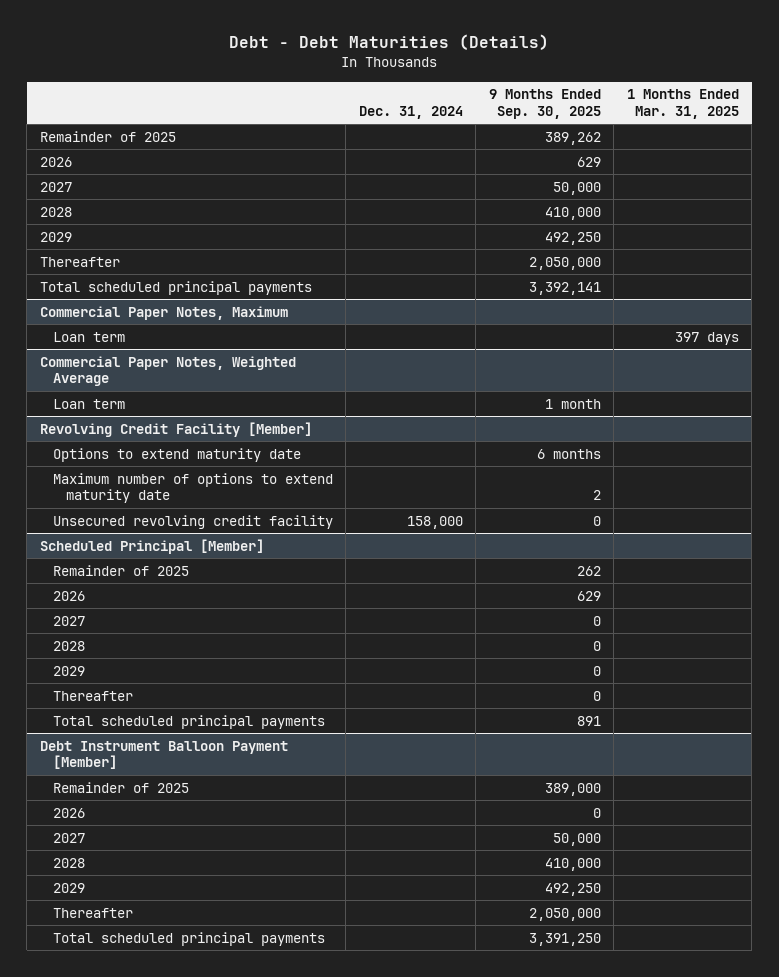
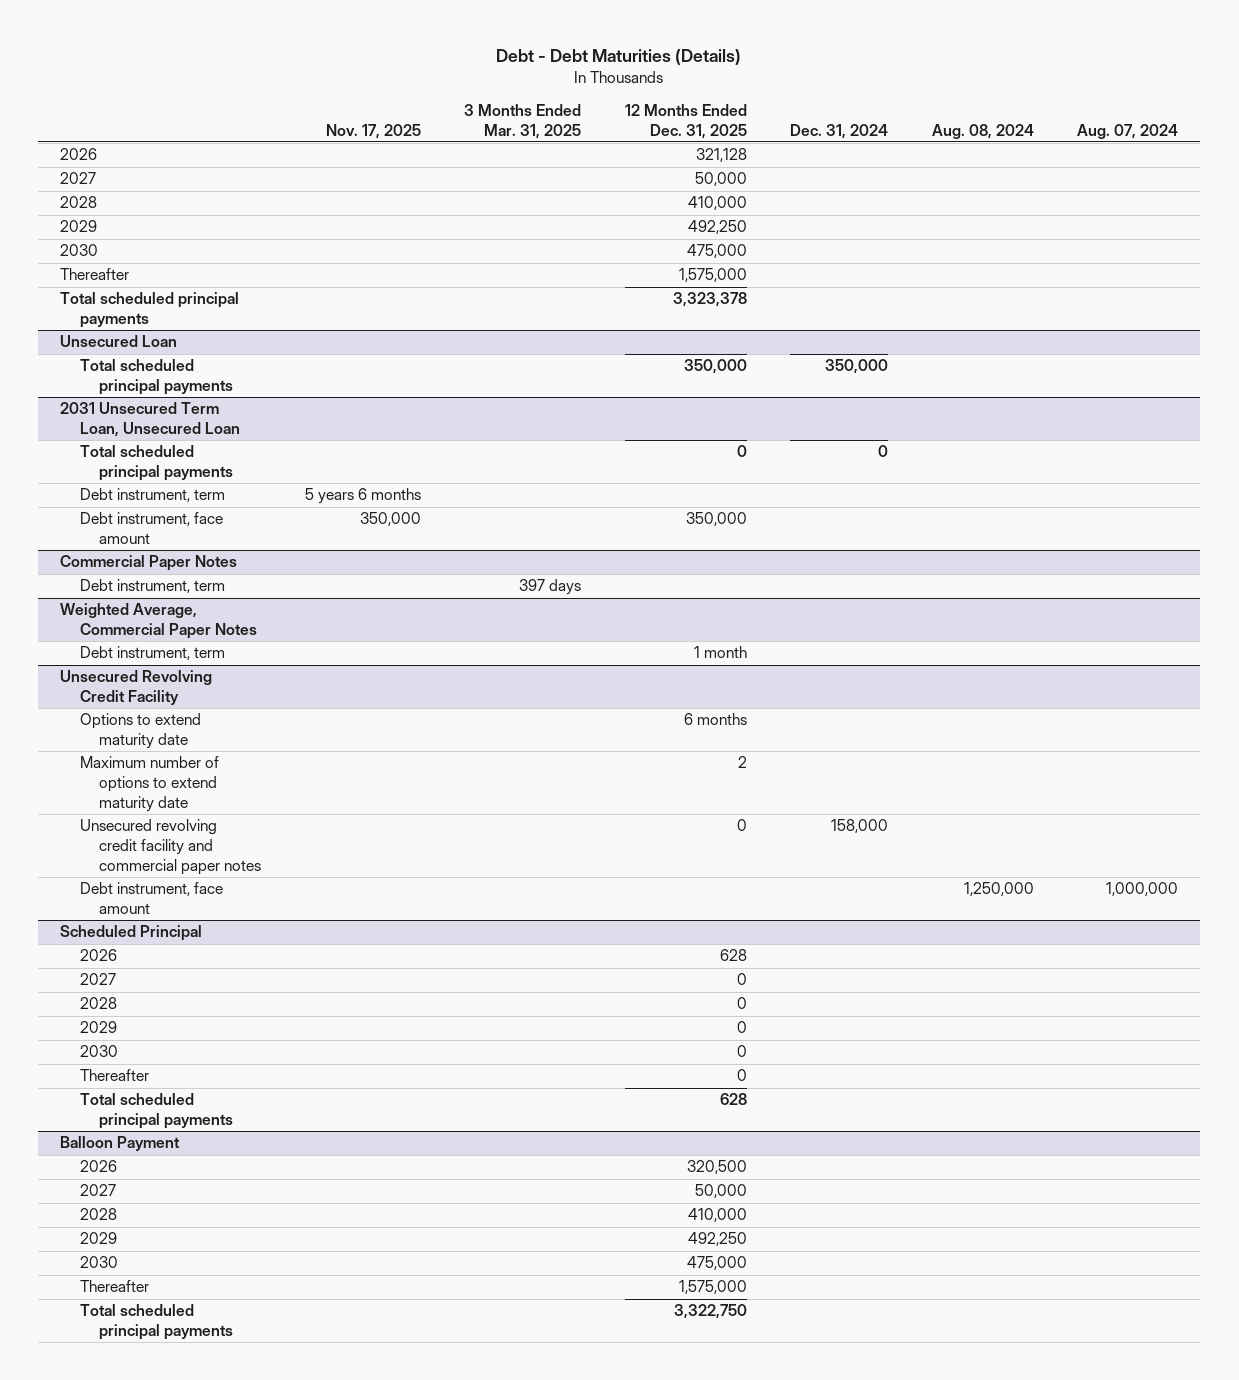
[488,89,601,119] 9 Months Ended Sep. 30, 2025 -> none
[626,89,739,119] 1 Months Ended Mar. 31, 2025 -> none
none -> [325,123,421,139] Nov. 17, 2025
none -> [464,103,582,139] 3 Months Ended Mar. 31, 2025
none -> [624,103,747,139] 12 Months Ended Dec. 31, 2025
none -> [931,123,1034,139] Aug. 08, 2024
none -> [1077,123,1179,139] Aug. 07, 2024
[39,130,176,142] Remainder of 2025 -> none
none -> [60,244,99,257] 2030
none -> [60,335,178,348] Unsecured Loan
none -> [79,359,234,396] Total scheduled principal payments
none -> [60,402,240,438] 2031 Unsecured Term Loan, Unsecured Loan
none -> [79,445,234,482] Total scheduled principal payments
none -> [79,488,225,503] Debt instrument, term
none -> [79,512,223,545] Debt instrument, face amount
[39,305,288,320] Commercial Paper Notes, Maximum -> [60,555,238,572] Commercial Paper Notes
[52,331,125,342] Loan term -> [79,579,225,594] Debt instrument, term
[39,355,296,387] Commercial Paper Notes, Weighted Average -> [60,603,257,640] Weighted Average, Commercial Paper Notes
[52,398,125,409] Loan term -> [79,646,225,661] Debt instrument, term
[39,421,312,437] Revolving Credit Facility [Member] -> [60,670,213,706] Unsecured Revolving Credit Facility
[52,564,189,576] Remainder of 2025 -> none
[52,514,333,529] Unsecured revolving credit facility -> [79,819,262,876] Unsecured revolving credit facility and commercial paper notes
none -> [79,882,223,915] Debt instrument, face amount
[39,538,264,554] Scheduled Principal [Member] -> [60,925,203,942] Scheduled Principal
none -> [79,1045,118,1058] 2030
[52,781,189,793] Remainder of 2025 -> none
[39,740,288,770] Debt Instrument Balloon Payment [Member] -> [60,1136,181,1152] Balloon Payment
none -> [79,1256,118,1269] 2030

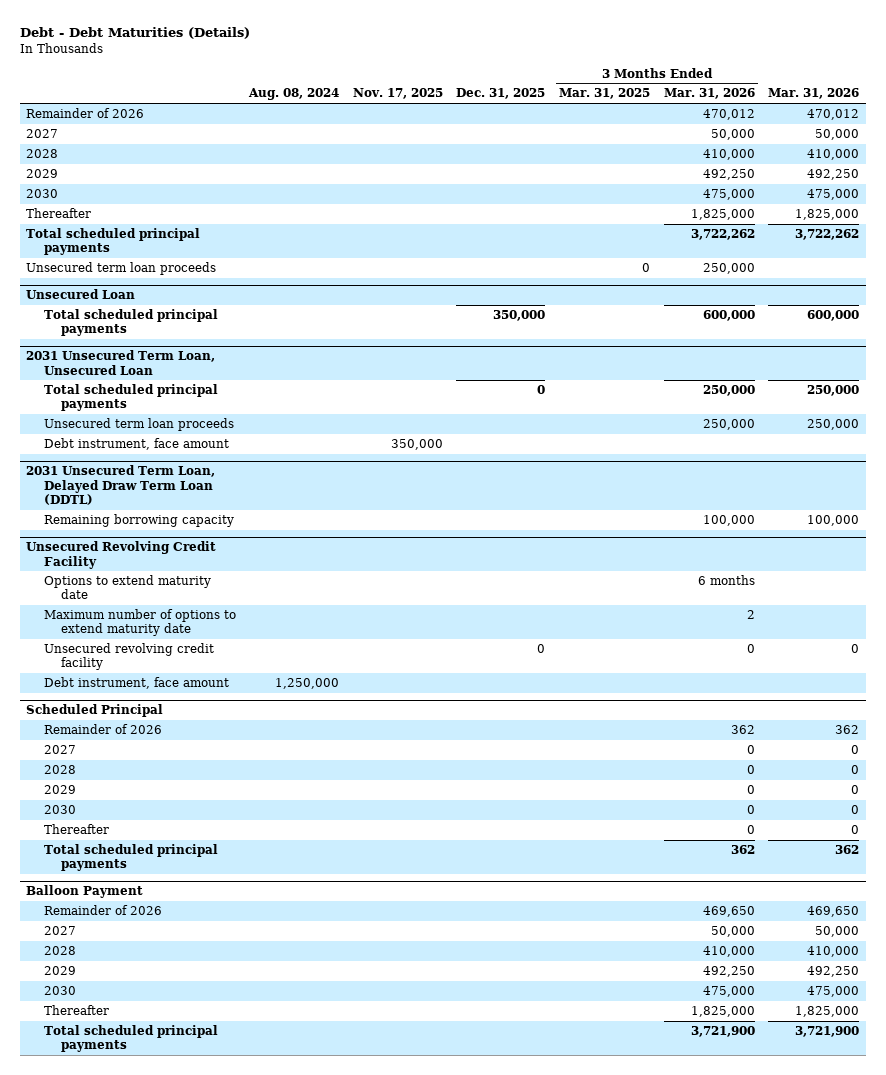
[624,103,747,139] 12 Months Ended Dec. 31, 2025 -> none
[790,123,889,139] Dec. 31, 2024 -> none
[1077,123,1179,139] Aug. 07, 2024 -> none
none -> [456,88,546,100] Dec. 31, 2025
none -> [663,88,755,100] Mar. 31, 2026
none -> [768,88,860,100] Mar. 31, 2026
[60,148,98,161] 2026 -> none
none -> [26,107,145,118] Remainder of 2026
none -> [26,261,217,275] Unsecured term loan proceeds
[79,488,225,503] Debt instrument, term -> none
none -> [43,417,234,431] Unsecured term loan proceeds
[60,555,238,572] Commercial Paper Notes -> none
[79,579,225,594] Debt instrument, term -> none
[60,603,257,640] Weighted Average, Commercial Paper Notes -> none
[79,646,225,661] Debt instrument, term -> none
none -> [26,465,216,506] 2031 Unsecured Term Loan, Delayed Draw Term Loan (DDTL)
none -> [43,513,234,527] Remaining borrowing capacity
[79,819,262,876] Unsecured revolving credit facility and commercial paper notes -> [43,642,214,671] Unsecured revolving credit facility
[79,949,117,962] 2026 -> none
none -> [43,723,162,734] Remainder of 2026
[79,1160,117,1173] 2026 -> none
none -> [43,904,162,915] Remainder of 2026

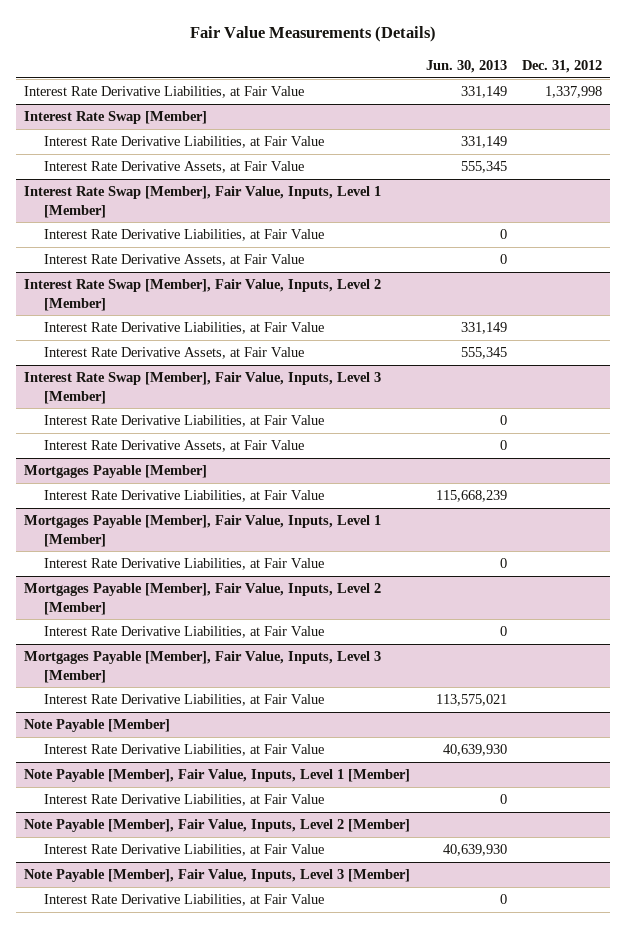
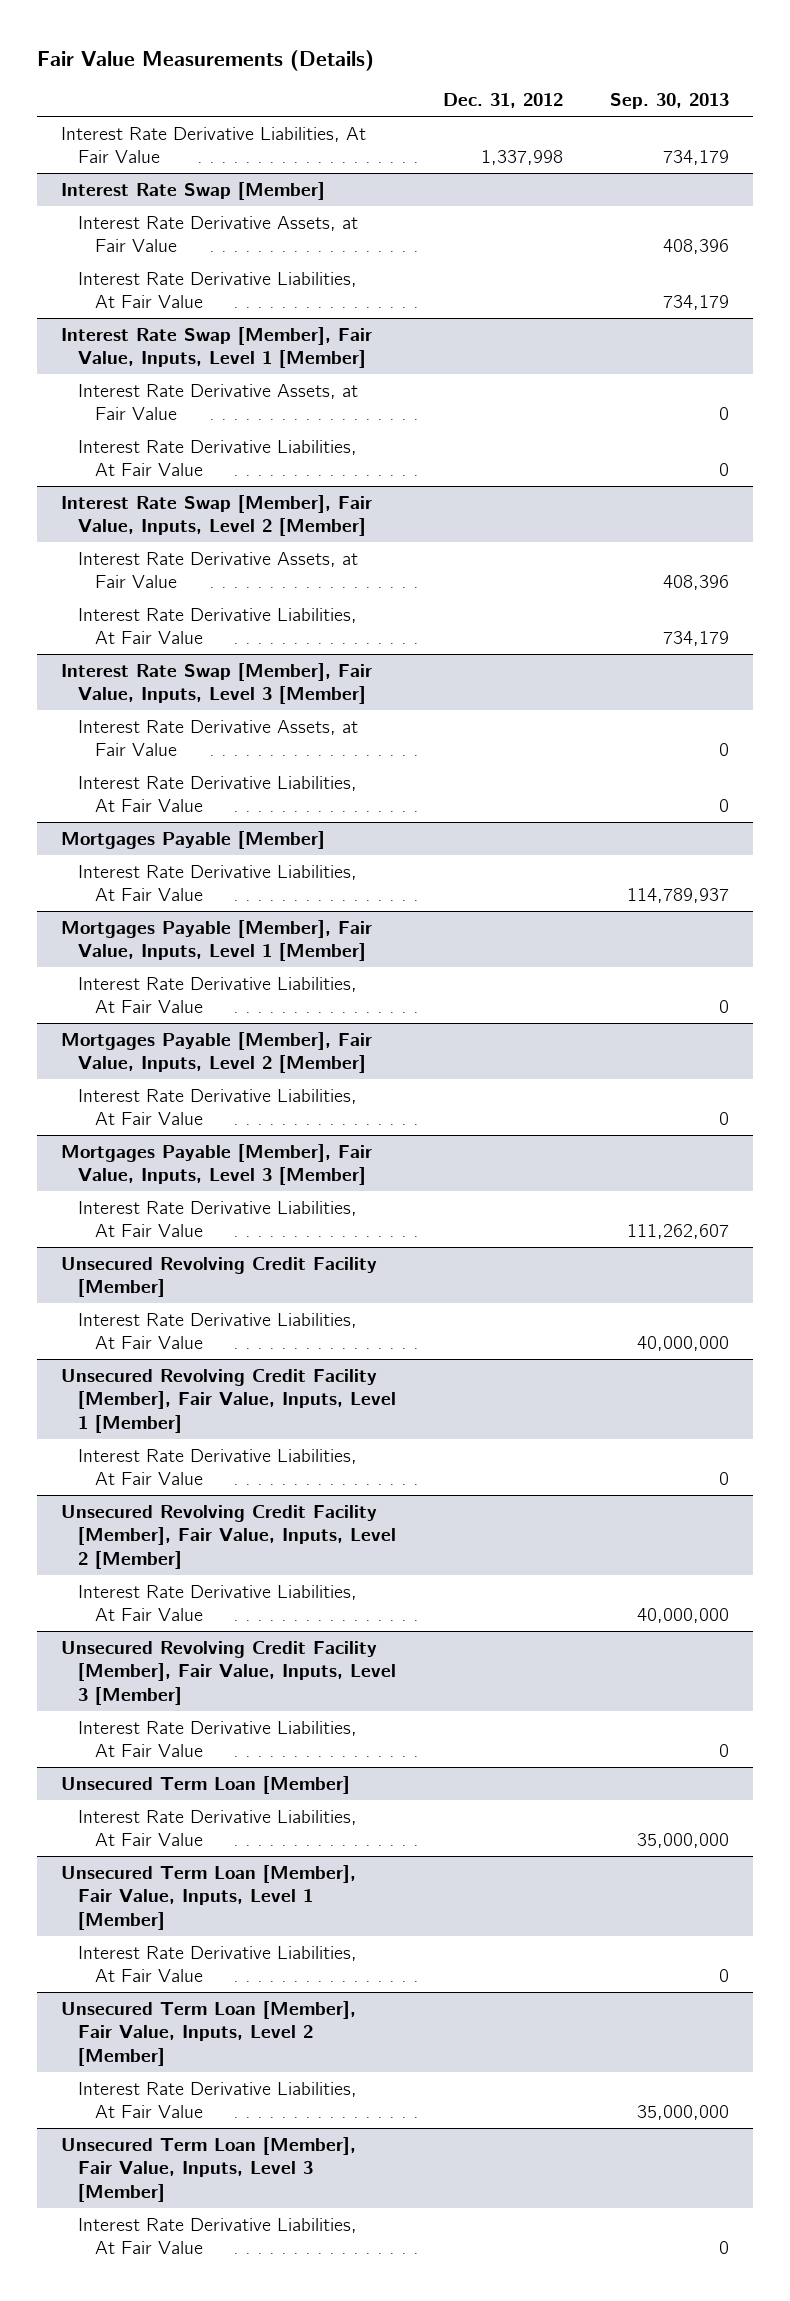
[425,59,507,73] Jun. 30, 2013 -> none
none -> [610,93,730,110] Sep. 30, 2013
[23,86,304,99] Interest Rate Derivative Liabilities, at Fair Value -> [60,126,366,164] Interest Rate Derivative Liabilities, At Fair Value
[43,136,324,149] Interest Rate Derivative Liabilities, at Fair Value -> none
none -> [77,271,357,309] Interest Rate Derivative Liabilities, At Fair Value
[43,229,324,242] Interest Rate Derivative Liabilities, at Fair Value -> none
none -> [77,439,357,477] Interest Rate Derivative Liabilities, At Fair Value
[43,322,324,335] Interest Rate Derivative Liabilities, at Fair Value -> none
none -> [77,607,357,645] Interest Rate Derivative Liabilities, At Fair Value
[43,415,324,428] Interest Rate Derivative Liabilities, at Fair Value -> none
none -> [77,775,357,813] Interest Rate Derivative Liabilities, At Fair Value
[43,490,324,503] Interest Rate Derivative Liabilities, at Fair Value -> [77,864,357,902] Interest Rate Derivative Liabilities, At Fair Value
[43,558,324,571] Interest Rate Derivative Liabilities, at Fair Value -> [77,976,357,1014] Interest Rate Derivative Liabilities, At Fair Value
[43,626,324,639] Interest Rate Derivative Liabilities, at Fair Value -> [77,1088,357,1126] Interest Rate Derivative Liabilities, At Fair Value
[23,719,170,733] Note Payable [Member] -> none
[43,744,324,757] Interest Rate Derivative Liabilities, at Fair Value -> none
[43,694,324,707] Interest Rate Derivative Liabilities, at Fair Value -> [77,1200,357,1238] Interest Rate Derivative Liabilities, At Fair Value
none -> [60,1256,377,1298] Unsecured Revolving Credit Facility [Member]
none -> [77,1312,357,1350] Interest Rate Derivative Liabilities, At Fair Value
none -> [60,1368,396,1433] Unsecured Revolving Credit Facility [Member], Fair Value, Inputs, Level 1 [Member]
none -> [77,1448,357,1486] Interest Rate Derivative Liabilities, At Fair Value
none -> [60,1504,396,1569] Unsecured Revolving Credit Facility [Member], Fair Value, Inputs, Level 2 [Member]
none -> [77,1584,357,1622] Interest Rate Derivative Liabilities, At Fair Value
none -> [60,1640,396,1705] Unsecured Revolving Credit Facility [Member], Fair Value, Inputs, Level 3 [Member]
none -> [77,1720,357,1758] Interest Rate Derivative Liabilities, At Fair Value
none -> [60,1775,350,1794] Unsecured Term Loan [Member]
none -> [77,1809,357,1847] Interest Rate Derivative Liabilities, At Fair Value
[23,769,410,783] Note Payable [Member], Fair Value, Inputs, Level 1 [Member] -> [60,1864,356,1930] Unsecured Term Loan [Member], Fair Value, Inputs, Level 1 [Member]
[43,794,324,807] Interest Rate Derivative Liabilities, at Fair Value -> [77,1945,357,1983] Interest Rate Derivative Liabilities, At Fair Value
[23,819,410,833] Note Payable [Member], Fair Value, Inputs, Level 2 [Member] -> [60,2000,356,2066] Unsecured Term Loan [Member], Fair Value, Inputs, Level 2 [Member]
[43,844,324,857] Interest Rate Derivative Liabilities, at Fair Value -> [77,2081,357,2119] Interest Rate Derivative Liabilities, At Fair Value
[23,869,410,883] Note Payable [Member], Fair Value, Inputs, Level 3 [Member] -> [60,2136,356,2202] Unsecured Term Loan [Member], Fair Value, Inputs, Level 3 [Member]
[43,894,324,907] Interest Rate Derivative Liabilities, at Fair Value -> [77,2217,357,2255] Interest Rate Derivative Liabilities, At Fair Value

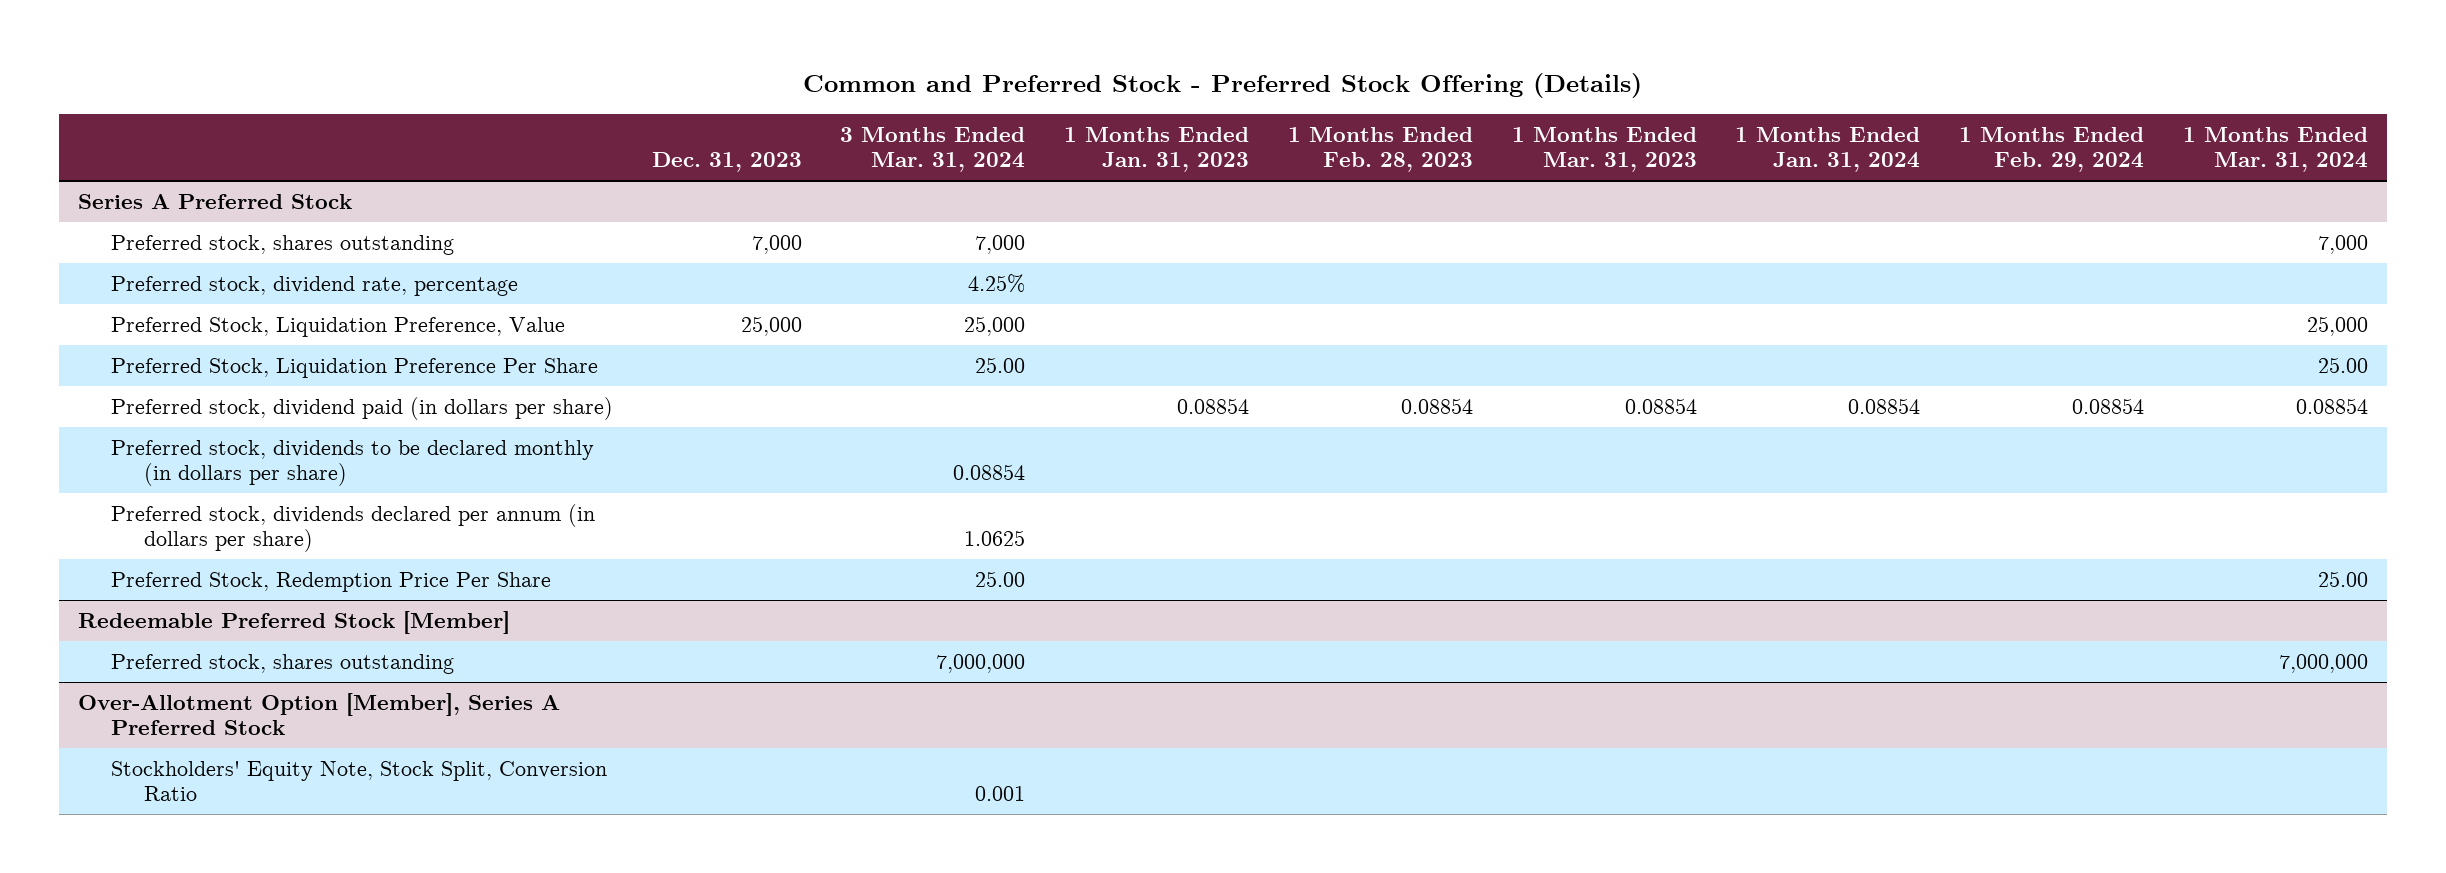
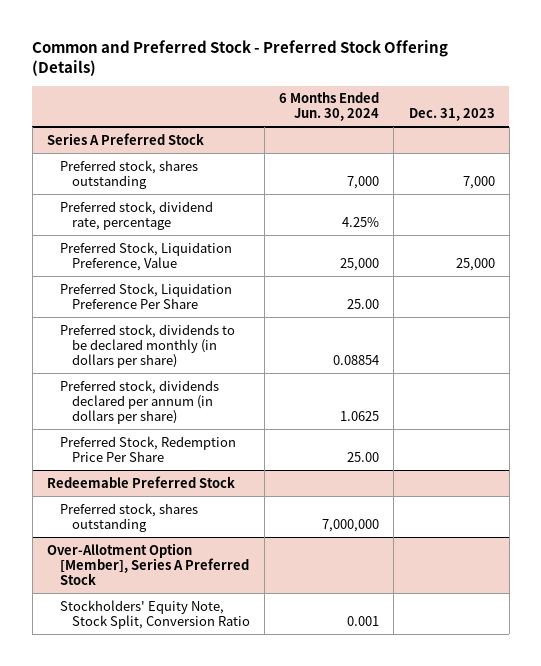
[840,126,1026,172] 3 Months Ended Mar. 31, 2024 -> none
[1064,126,1250,172] 1 Months Ended Jan. 31, 2023 -> none
[1287,126,1473,172] 1 Months Ended Feb. 28, 2023 -> none
[1511,126,1697,172] 1 Months Ended Mar. 31, 2023 -> none
[1735,126,1921,172] 1 Months Ended Jan. 31, 2024 -> none
[1959,126,2145,172] 1 Months Ended Feb. 29, 2024 -> none
[2182,126,2368,172] 1 Months Ended Mar. 31, 2024 -> none
none -> [279,92,380,122] 6 Months Ended Jun. 30, 2024
[110,397,613,421] Preferred stock, dividend paid (in dollars per share) -> none
[78,611,511,635] Redeemable Preferred Stock [Member] -> [46,475,235,488] Redeemable Preferred Stock

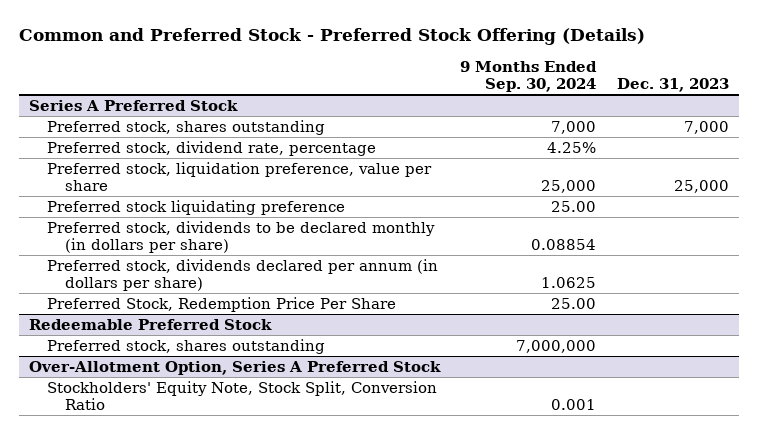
[279,92,380,122] 6 Months Ended Jun. 30, 2024 -> none
none -> [460,61,598,93] 9 Months Ended Sep. 30, 2024
[59,241,232,271] Preferred Stock, Liquidation Preference, Value -> [46,161,432,191] Preferred stock, liquidation preference, value per share
[59,282,232,309] Preferred Stock, Liquidation Preference Per Share -> [46,199,345,215] Preferred stock liquidating preference
[46,542,249,585] Over-Allotment Option [Member], Series A Preferred Stock -> [28,360,441,375] Over-Allotment Option, Series A Preferred Stock

